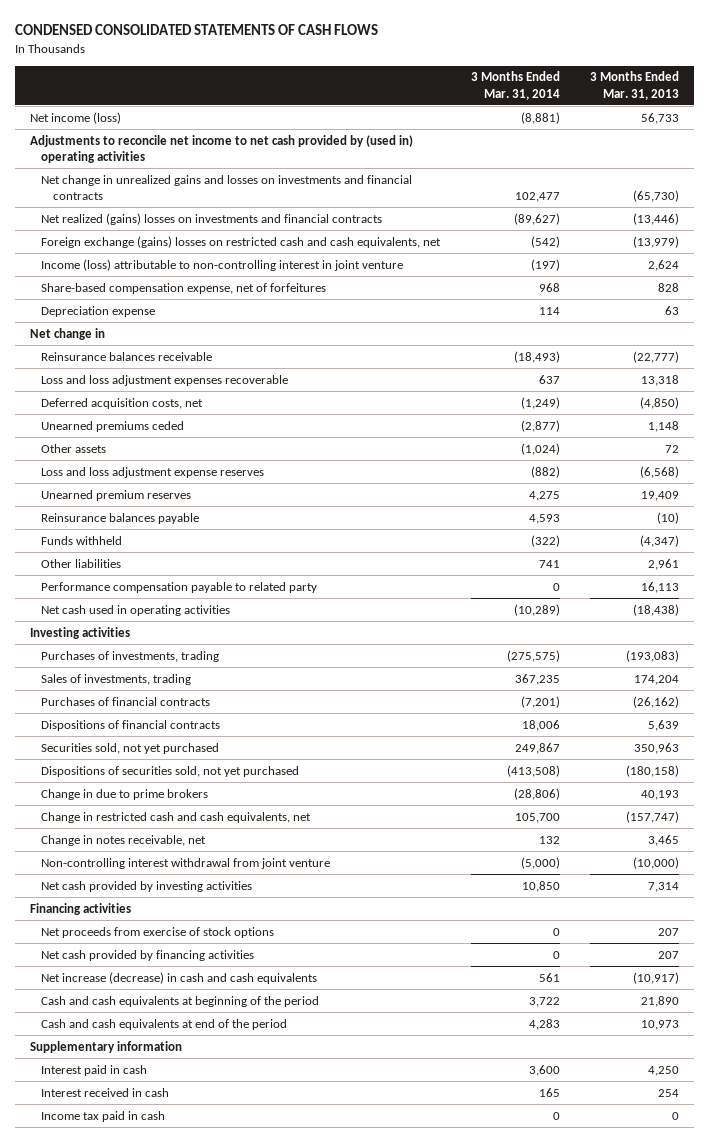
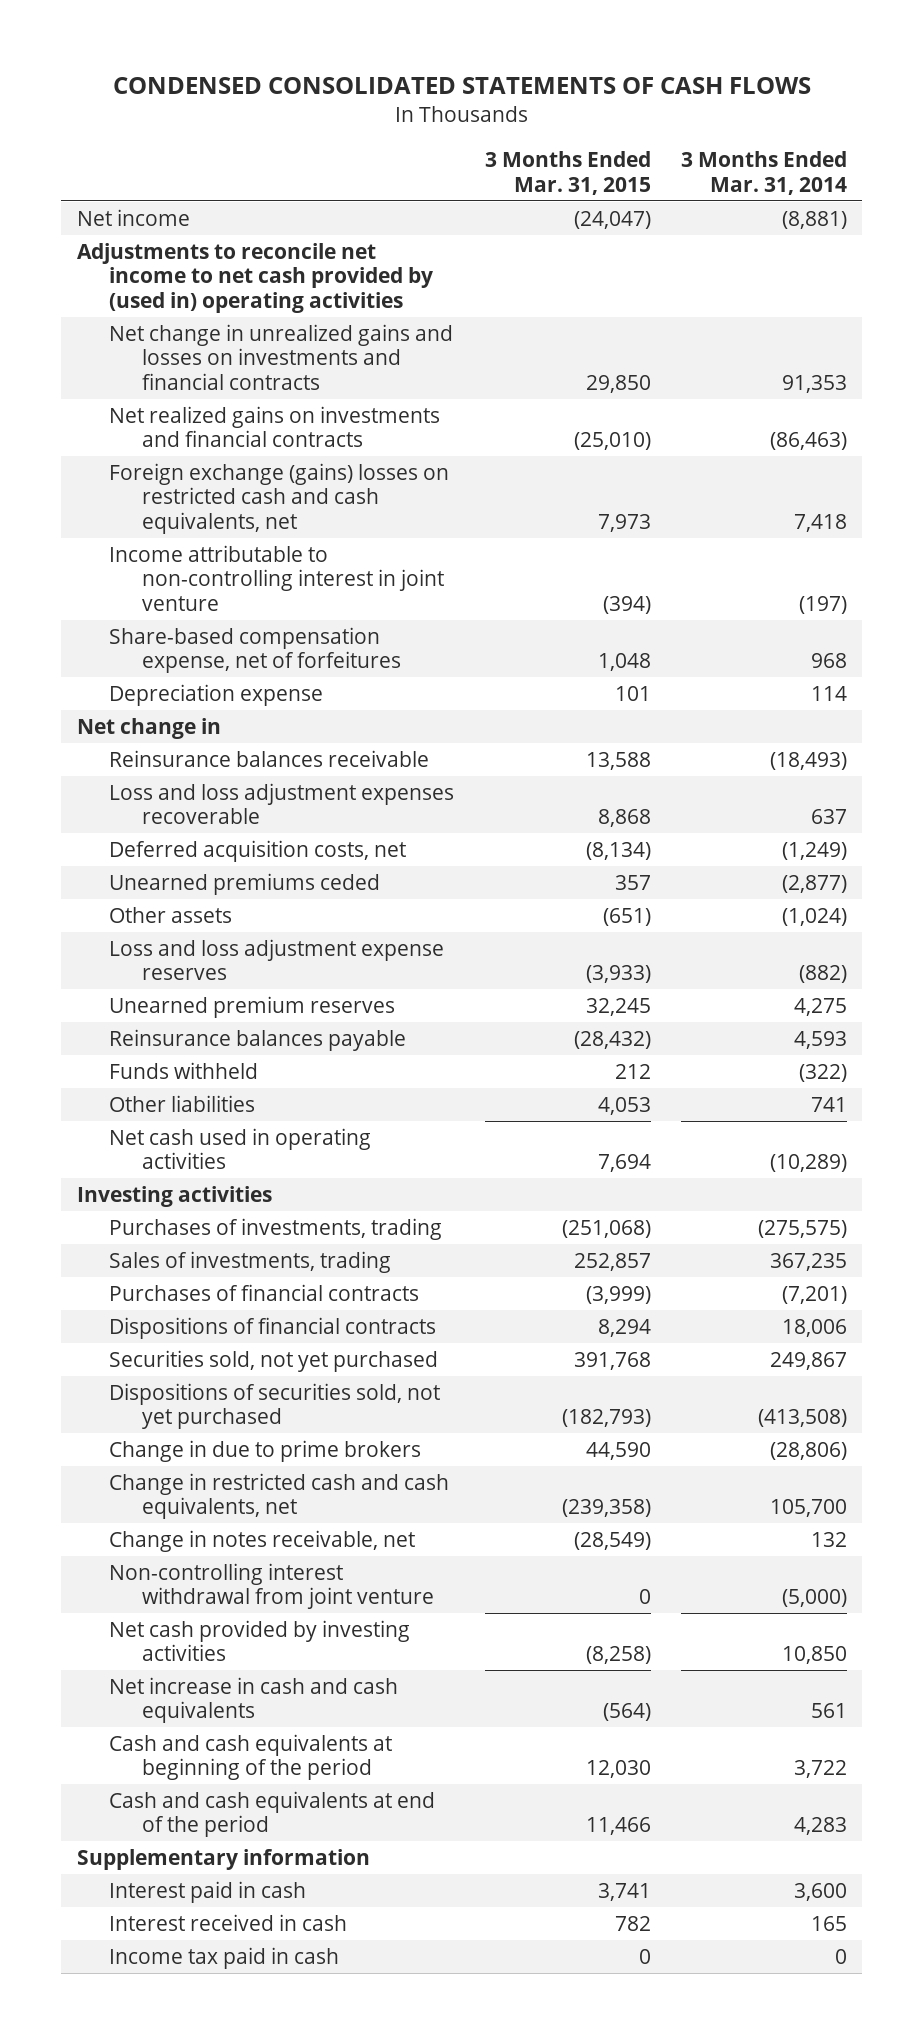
[589,71,679,100] 3 Months Ended Mar. 31, 2013 -> none
none -> [484,151,651,195] 3 Months Ended Mar. 31, 2015
[29,111,121,124] Net income (loss) -> [76,208,190,226] Net income
[514,192,560,203] 102,477 -> [782,374,848,393] 91,353
[41,212,383,225] Net realized (gains) losses on investments and financial contracts -> [109,405,441,448] Net realized gains on investments and financial contracts
[513,212,560,225] (89,627) -> [770,432,848,451] (86,463)
[530,235,560,248] (542) -> [794,513,848,532] 7,418
[41,258,404,271] Income (loss) attributable to non-controlling interest in joint venture -> [109,544,445,611] Income attributable to non-controlling interest in joint venture
[41,581,318,593] Performance compensation payable to related party -> none
[29,902,131,915] Financing activities -> none
[41,926,275,938] Net proceeds from exercise of stock options -> none
[41,949,255,961] Net cash provided by financing activities -> none
[41,971,318,984] Net increase (decrease) in cash and cash equivalents -> [109,1676,399,1724] Net increase in cash and cash equivalents

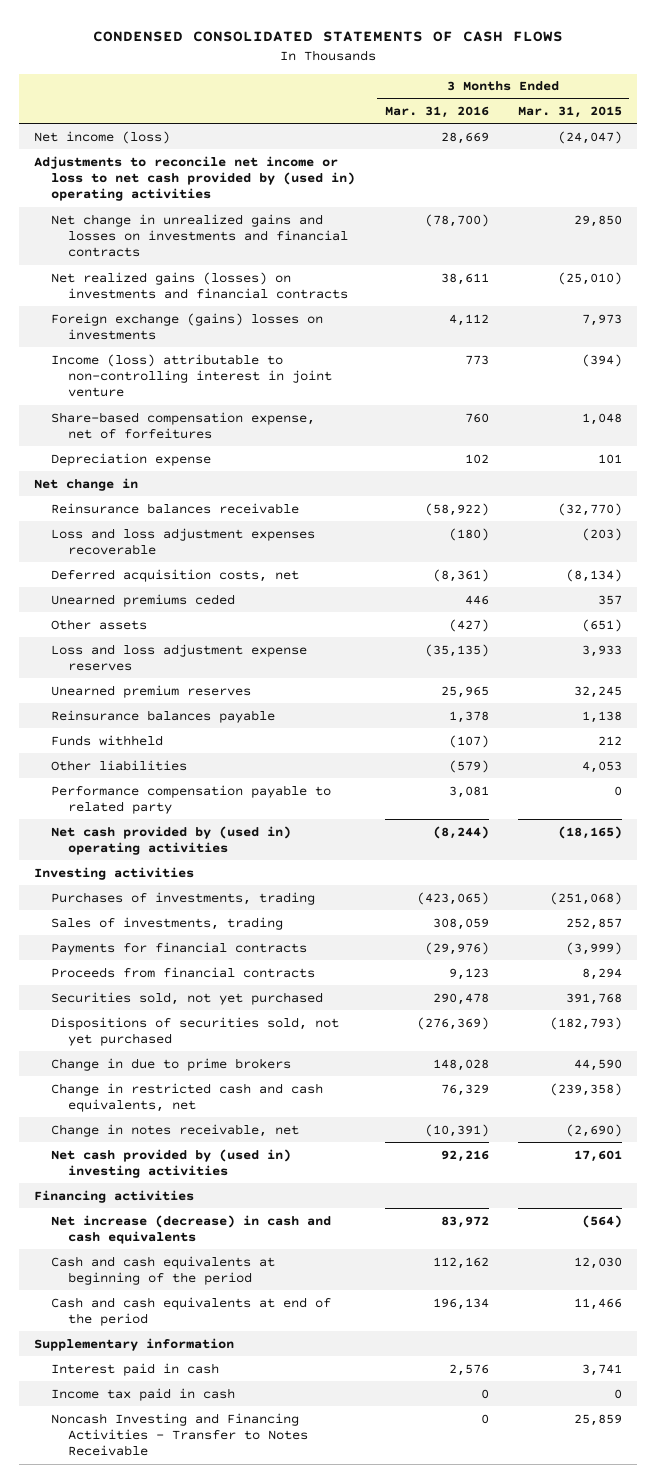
[681,151,848,195] 3 Months Ended Mar. 31, 2014 -> none
none -> [384,105,489,118] Mar. 31, 2016
[76,208,190,226] Net income -> [34,130,171,144] Net income (loss)
[76,242,434,313] Adjustments to reconcile net income to net cash provided by (used in) operating activities -> [34,155,356,202] Adjustments to reconcile net income or loss to net cash provided by (used in) operating activities
[109,405,441,448] Net realized gains on investments and financial contracts -> [51,271,349,299] Net realized gains (losses) on investments and financial contracts
[109,462,450,534] Foreign exchange (gains) losses on restricted cash and cash equivalents, net -> [51,312,324,340] Foreign exchange (gains) losses on investments
[109,544,445,611] Income attributable to non-controlling interest in joint venture -> [51,353,333,398] Income (loss) attributable to non-controlling interest in joint venture
[585,751,651,770] 13,588 -> [557,502,622,516] (32,770)
[597,809,651,828] 8,868 -> [581,527,622,541] (203)
[585,965,651,984] (3,933) -> [581,644,622,657] 3,933
[573,1030,651,1049] (28,432) -> [581,710,622,723] 1,138
none -> [51,784,332,814] Performance compensation payable to related party
[109,1127,372,1170] Net cash used in operating activities -> [51,825,292,855] Net cash provided by (used in) operating activities
[597,1154,651,1173] 7,694 -> [557,825,622,839] (18,165)
[109,1283,420,1301] Purchases of financial contracts -> [51,941,308,955] Payments for financial contracts
[109,1316,437,1339] Dispositions of financial contracts -> [51,966,316,978] Proceeds from financial contracts
[109,1562,435,1610] Non-controlling interest withdrawal from joint venture -> none
[573,1531,651,1550] (28,549) -> [565,1123,622,1137] (2,690)
[109,1619,411,1662] Net cash provided by investing activities -> [51,1148,292,1178] Net cash provided by (used in) investing activities
[585,1646,651,1665] (8,258) -> [573,1149,622,1162] 17,601
none -> [34,1189,195,1203] Financing activities
[109,1676,399,1724] Net increase in cash and cash equivalents -> [51,1214,332,1244] Net increase (decrease) in cash and cash equivalents
[109,1913,348,1931] Interest received in cash -> none
none -> [51,1412,309,1457] Noncash Investing and Financing Activities - Transfer to Notes Receivable

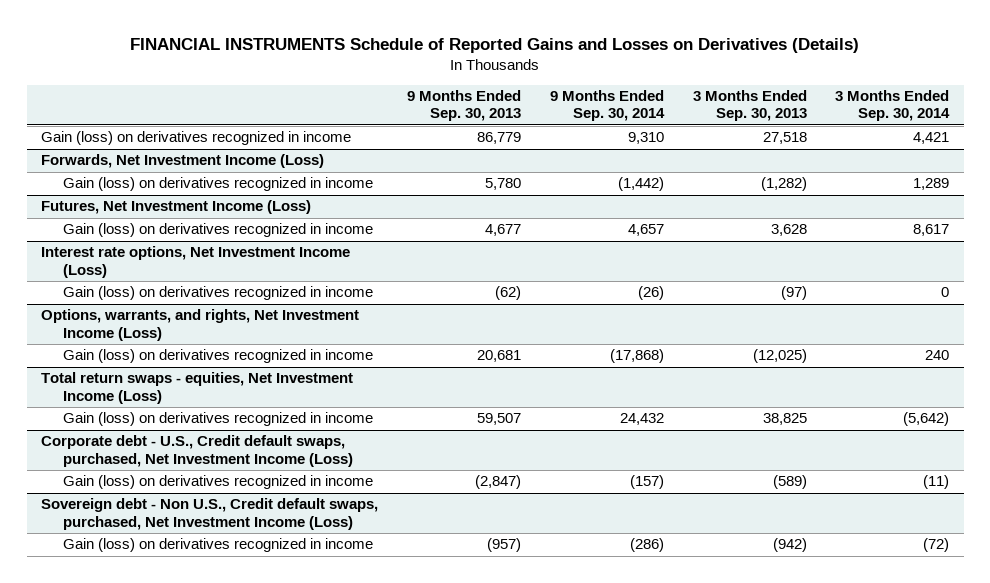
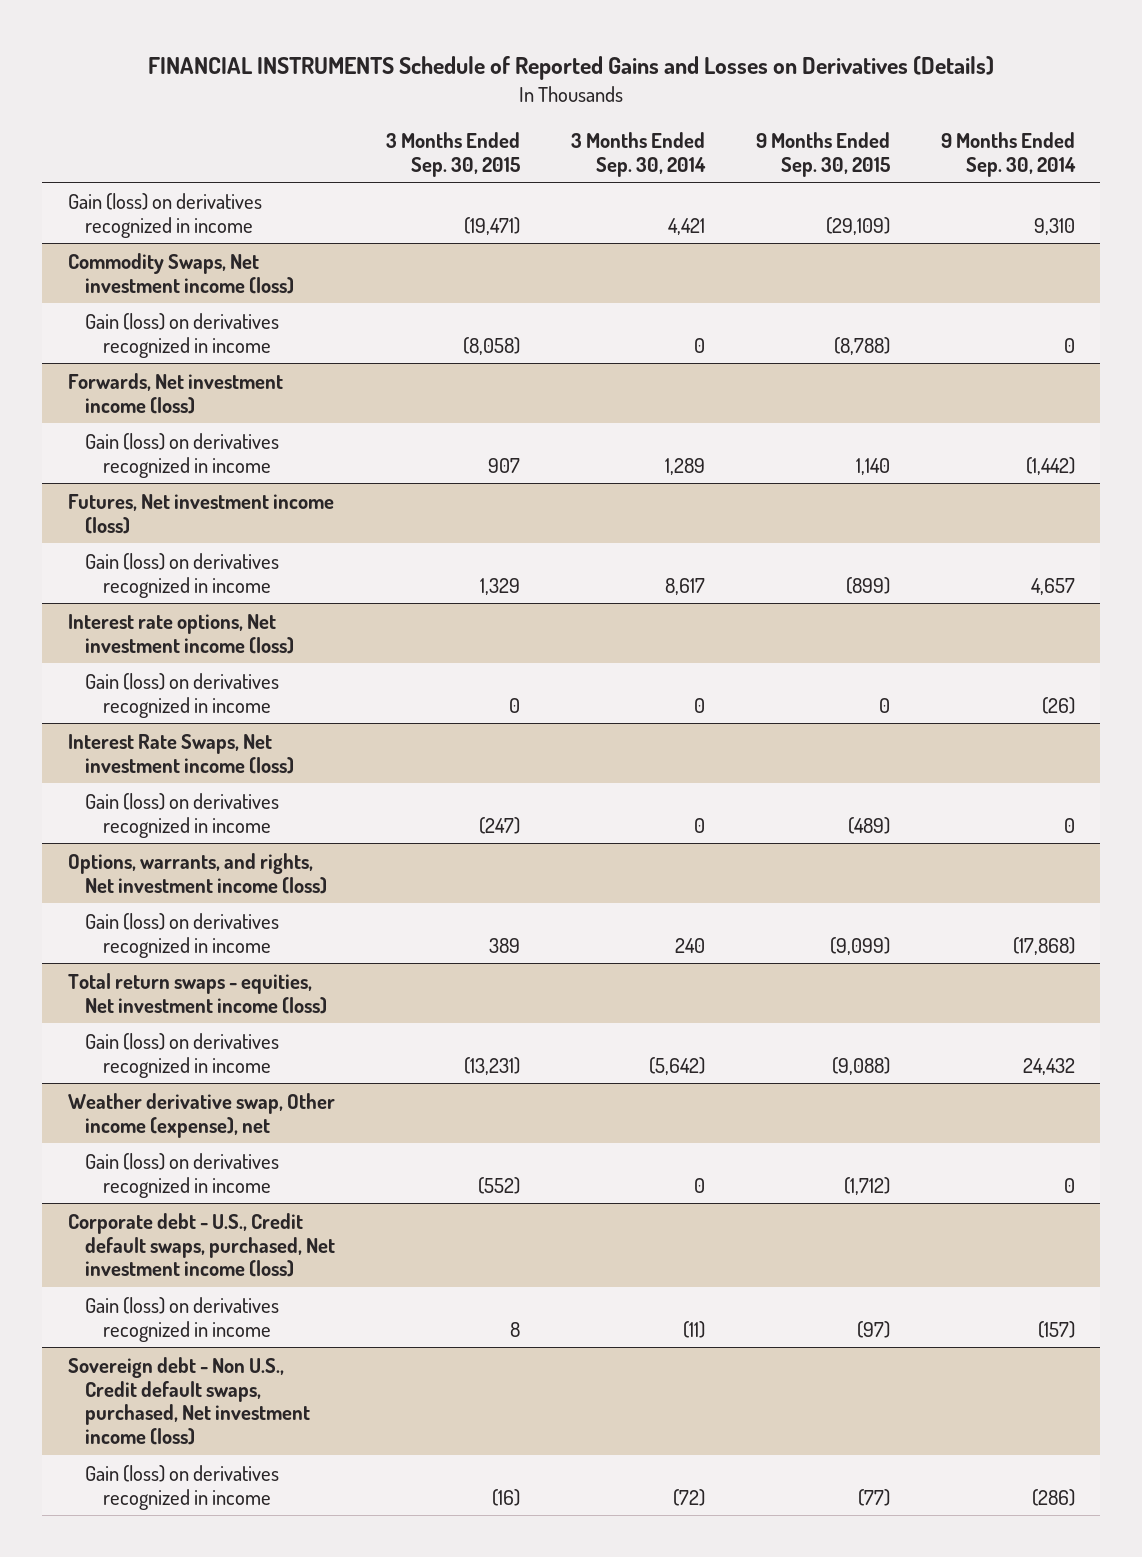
[406,89,521,122] 9 Months Ended Sep. 30, 2013 -> none
[692,89,807,122] 3 Months Ended Sep. 30, 2013 -> none
none -> [386,131,521,177] 3 Months Ended Sep. 30, 2015
none -> [755,131,890,177] 9 Months Ended Sep. 30, 2015
none -> [67,252,295,294] Commodity Swaps, Net investment income (loss)
none -> [85,312,280,358] Gain (loss) on derivatives recognized in income
[41,154,325,169] Forwards, Net Investment Income (Loss) -> [67,372,283,414] Forwards, Net investment income (loss)
[41,200,312,215] Futures, Net Investment Income (Loss) -> [67,493,334,534] Futures, Net investment income (loss)
[41,246,351,278] Interest rate options, Net Investment Income (Loss) -> [67,613,295,654] Interest rate options, Net investment income (loss)
none -> [67,733,295,774] Interest Rate Swaps, Net investment income (loss)
none -> [85,792,280,838] Gain (loss) on derivatives recognized in income
[41,309,360,341] Options, warrants, and rights, Net Investment Income (Loss) -> [67,852,328,894] Options, warrants, and rights, Net investment income (loss)
[41,372,354,404] Total return swaps - equities, Net Investment Income (Loss) -> [67,972,328,1014] Total return swaps - equities, Net investment income (loss)
none -> [67,1092,335,1138] Weather derivative swap, Other income (expense), net
none -> [85,1152,280,1198] Gain (loss) on derivatives recognized in income
[41,435,353,467] Corporate debt - U.S., Credit default swaps, purchased, Net Investment Income (Loss) -> [67,1212,336,1278] Corporate debt - U.S., Credit default swaps, purchased, Net investment income (loss)
[41,498,379,530] Sovereign debt - Non U.S., Credit default swaps, purchased, Net Investment Income (Loss) -> [67,1356,311,1446] Sovereign debt - Non U.S., Credit default swaps, purchased, Net investment income (loss)

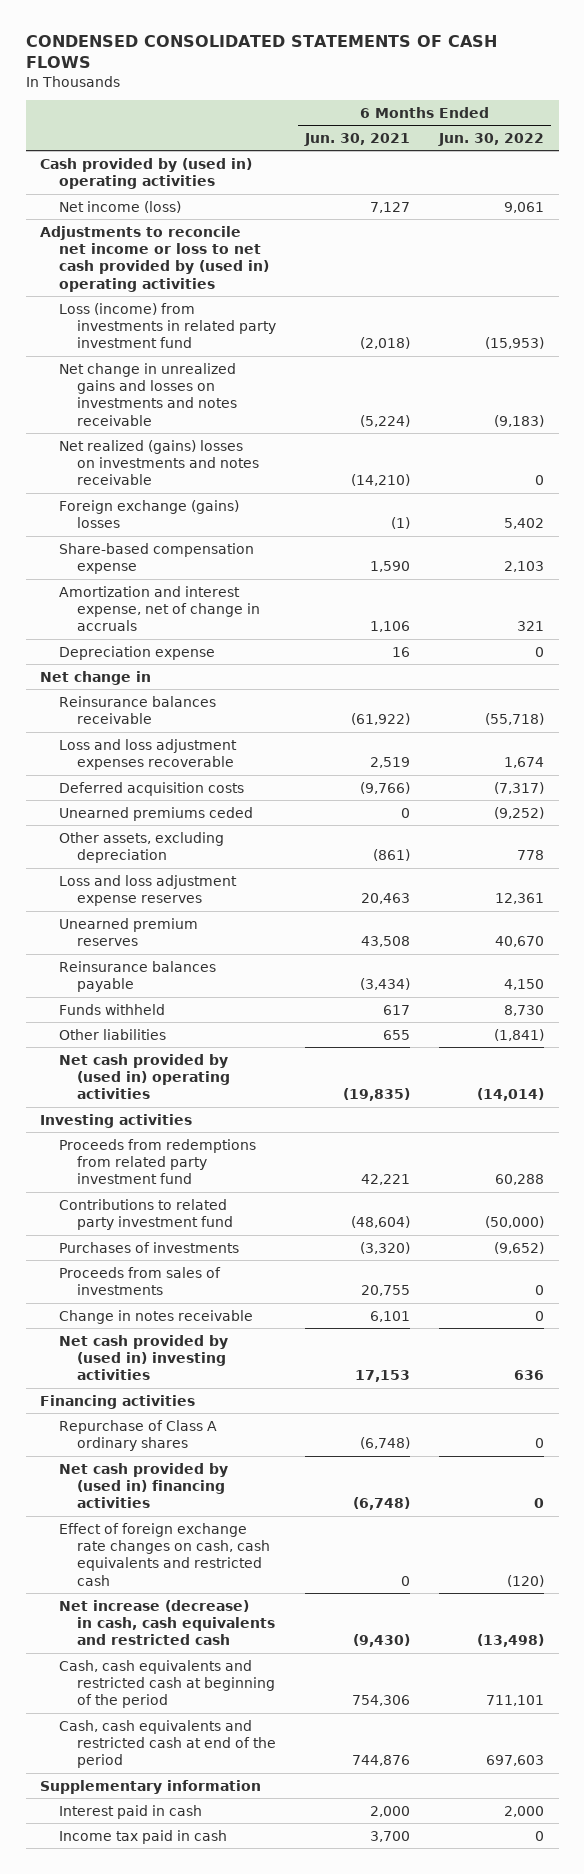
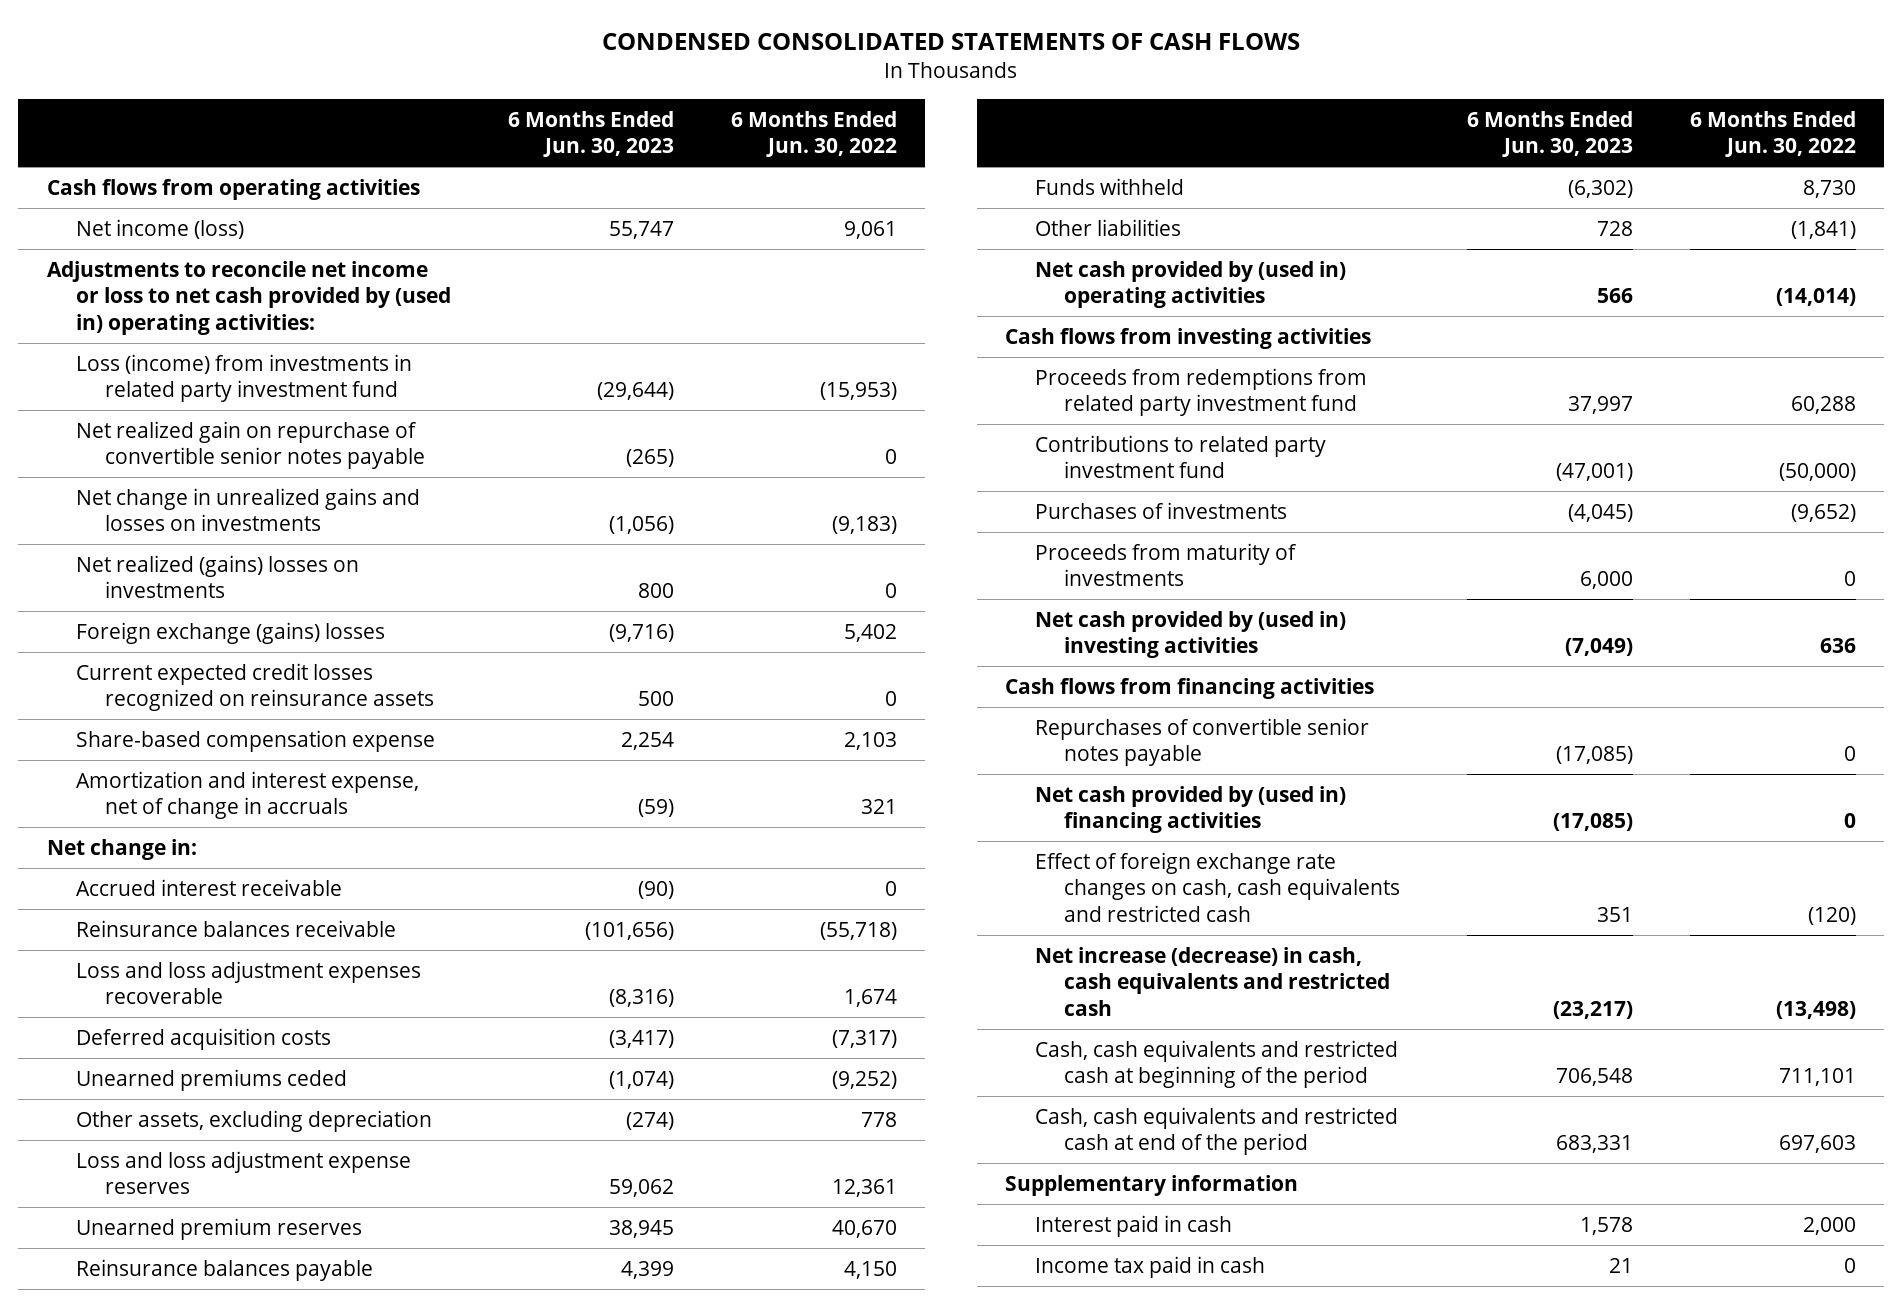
[304,132,411,146] Jun. 30, 2021 -> none
none -> [507,110,674,158] 6 Months Ended Jun. 30, 2023
[40,157,253,189] Cash provided by (used in) operating activities -> [46,178,420,200] Cash flows from operating activities
[40,225,269,292] Adjustments to reconcile net income or loss to net cash provided by (used in) operating activities -> [46,260,451,335] Adjustments to reconcile net income or loss to net cash provided by (used in) operating activities:
none -> [75,420,426,470] Net realized gain on repurchase of convertible senior notes payable
[58,362,238,426] Net change in unrealized gains and losses on investments and notes receivable -> [75,487,420,532] Net change in unrealized gains and losses on investments
[58,439,260,486] Net realized (gains) losses on investments and notes receivable -> [75,554,359,599] Net realized (gains) losses on investments
none -> [75,662,435,712] Current expected credit losses recognized on reinsurance assets
[58,645,215,660] Depreciation expense -> none
[40,670,152,685] Net change in -> [46,838,197,860] Net change in:
none -> [75,878,342,896] Accrued interest receivable
[40,1113,193,1128] Investing activities -> [1005,327,1372,349] Cash flows from investing activities
[58,1309,253,1324] Change in notes receivable -> none
[58,1266,221,1295] Proceeds from sales of investments -> [1034,542,1297,587] Proceeds from maturity of investments
[58,1419,217,1451] Repurchase of Class A ordinary shares -> none
[40,1394,196,1409] Financing activities -> [1005,677,1375,699] Cash flows from financing activities
none -> [1034,717,1369,767] Repurchases of convertible senior notes payable

